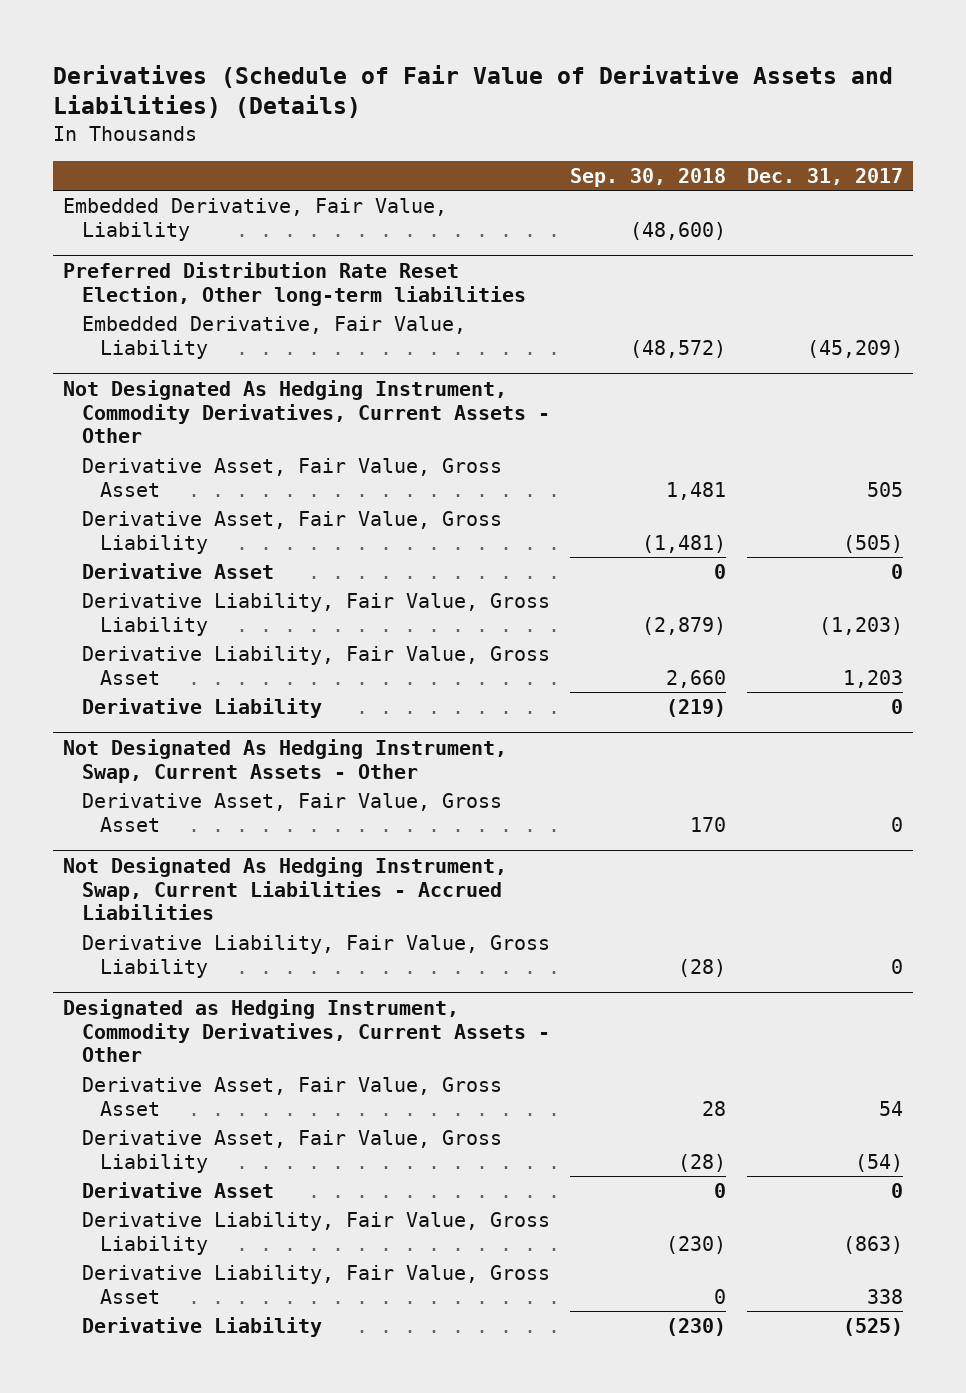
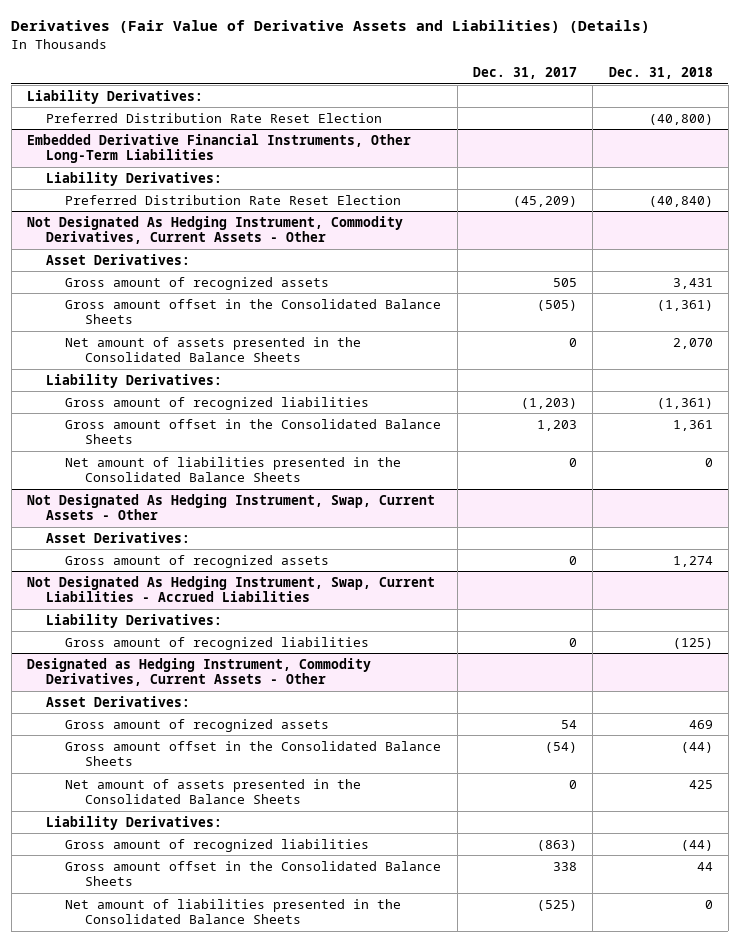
[52,64,893,119] Derivatives (Schedule of Fair Value of Derivative Assets and Liabilities) (Details) -> [11,20,651,34] Derivatives (Fair Value of Derivative Assets and Liabilities) (Details)
[570,167,727,187] Sep. 30, 2018 -> none
none -> [608,67,713,80] Dec. 31, 2018
[63,261,526,306] Preferred Distribution Rate Reset Election, Other long-term liabilities -> none
none -> [27,89,204,104] Liability Derivatives:
[63,197,448,241] Embedded Derivative, Fair Value, Liability -> [46,112,383,123] Preferred Distribution Rate Reset Election
none -> [27,133,412,164] Embedded Derivative Financial Instruments, Other Long-Term Liabilities
none -> [46,171,223,186] Liability Derivatives:
[81,315,466,359] Embedded Derivative, Fair Value, Liability -> [65,194,402,205] Preferred Distribution Rate Reset Election
none -> [46,253,191,265] Asset Derivatives:
[81,457,502,497] Derivative Asset, Fair Value, Gross Asset -> [65,276,330,290] Gross amount of recognized assets
[81,510,502,554] Derivative Asset, Fair Value, Gross Liability -> [65,298,442,325] Gross amount offset in the Consolidated Balance Sheets
[81,562,274,579] Derivative Asset -> [65,336,362,363] Net amount of assets presented in the Consolidated Balance Sheets
none -> [46,373,223,388] Liability Derivatives:
[81,592,550,636] Derivative Liability, Fair Value, Gross Liability -> [65,396,370,410] Gross amount of recognized liabilities
[81,645,550,685] Derivative Liability, Fair Value, Gross Asset -> [65,418,442,445] Gross amount offset in the Consolidated Balance Sheets
[81,697,322,718] Derivative Liability -> [65,456,402,483] Net amount of liabilities presented in the Consolidated Balance Sheets
none -> [46,531,191,543] Asset Derivatives:
[81,792,502,832] Derivative Asset, Fair Value, Gross Asset -> [65,554,330,568] Gross amount of recognized assets
none -> [46,613,223,628] Liability Derivatives:
[81,934,550,978] Derivative Liability, Fair Value, Gross Liability -> [65,636,370,650] Gross amount of recognized liabilities
none -> [46,695,191,707] Asset Derivatives:
[81,1076,502,1116] Derivative Asset, Fair Value, Gross Asset -> [65,718,330,732] Gross amount of recognized assets
[81,1129,502,1173] Derivative Asset, Fair Value, Gross Liability -> [65,740,442,767] Gross amount offset in the Consolidated Balance Sheets
[81,1181,274,1198] Derivative Asset -> [65,778,362,805] Net amount of assets presented in the Consolidated Balance Sheets
none -> [46,815,223,830] Liability Derivatives:
[81,1211,550,1255] Derivative Liability, Fair Value, Gross Liability -> [65,838,370,852] Gross amount of recognized liabilities
[81,1264,550,1304] Derivative Liability, Fair Value, Gross Asset -> [65,860,442,887] Gross amount offset in the Consolidated Balance Sheets
[81,1316,322,1337] Derivative Liability -> [65,898,402,925] Net amount of liabilities presented in the Consolidated Balance Sheets

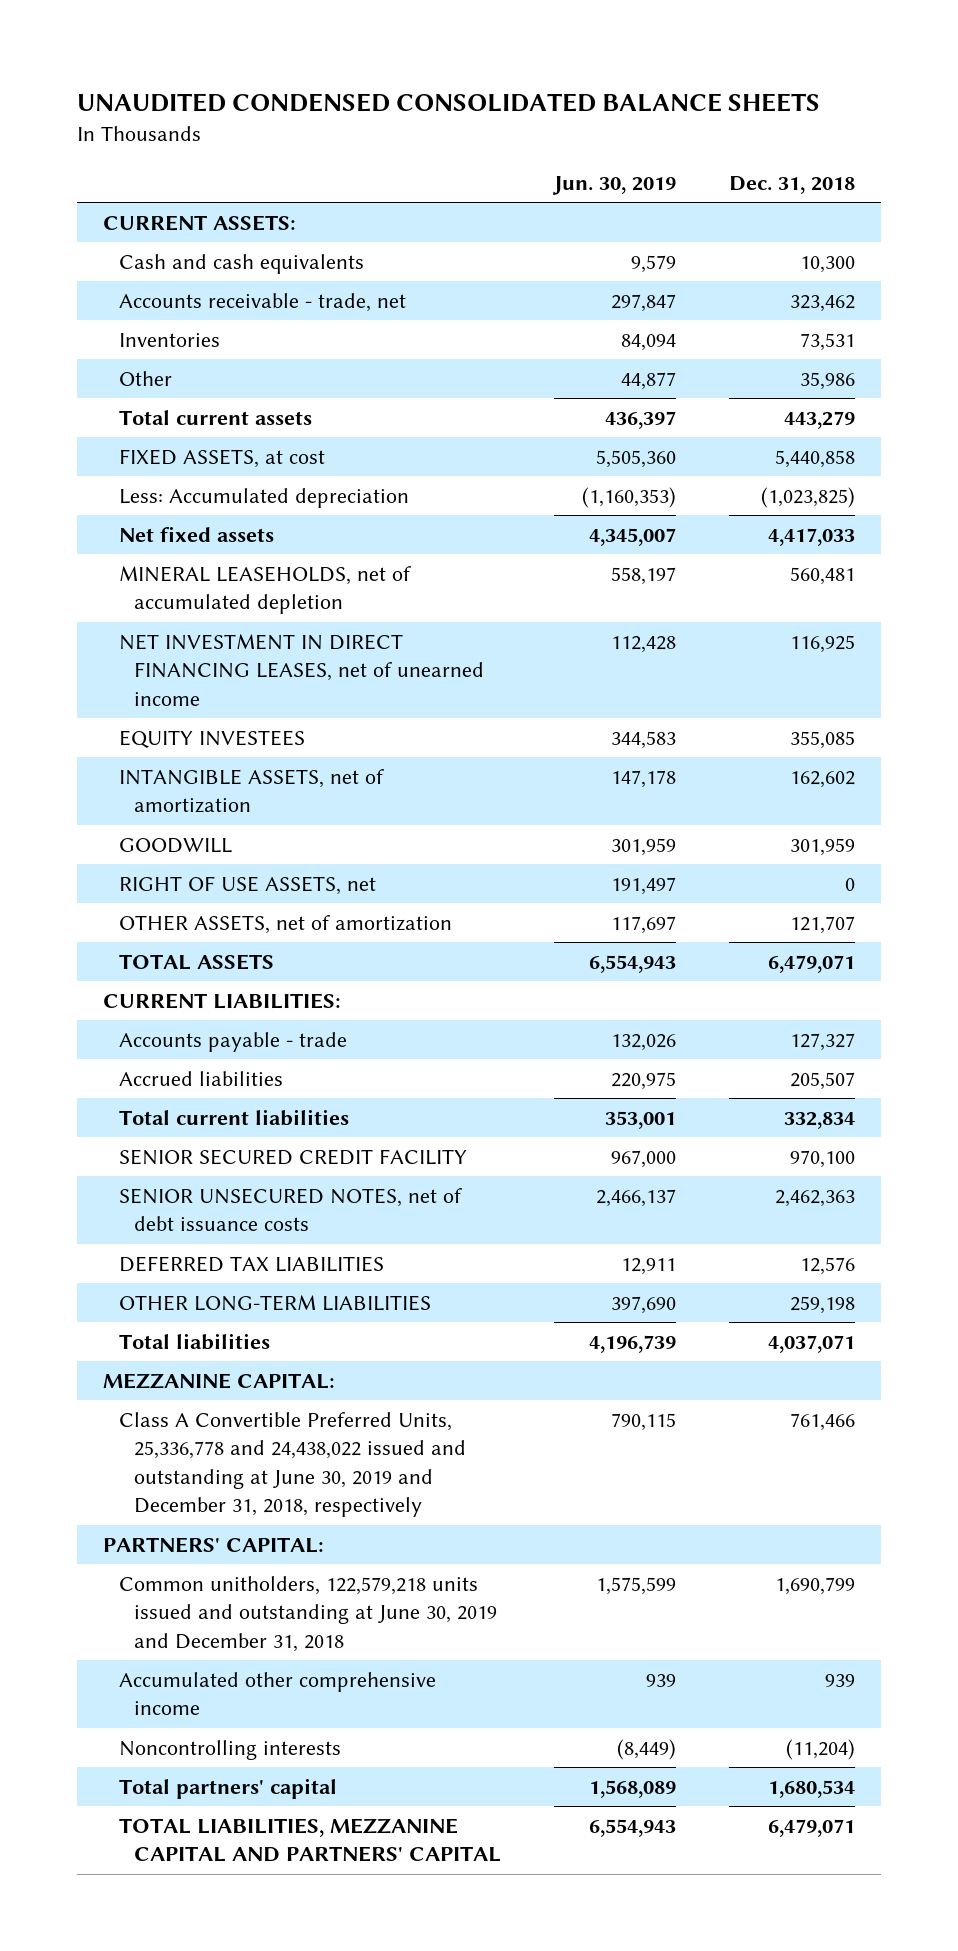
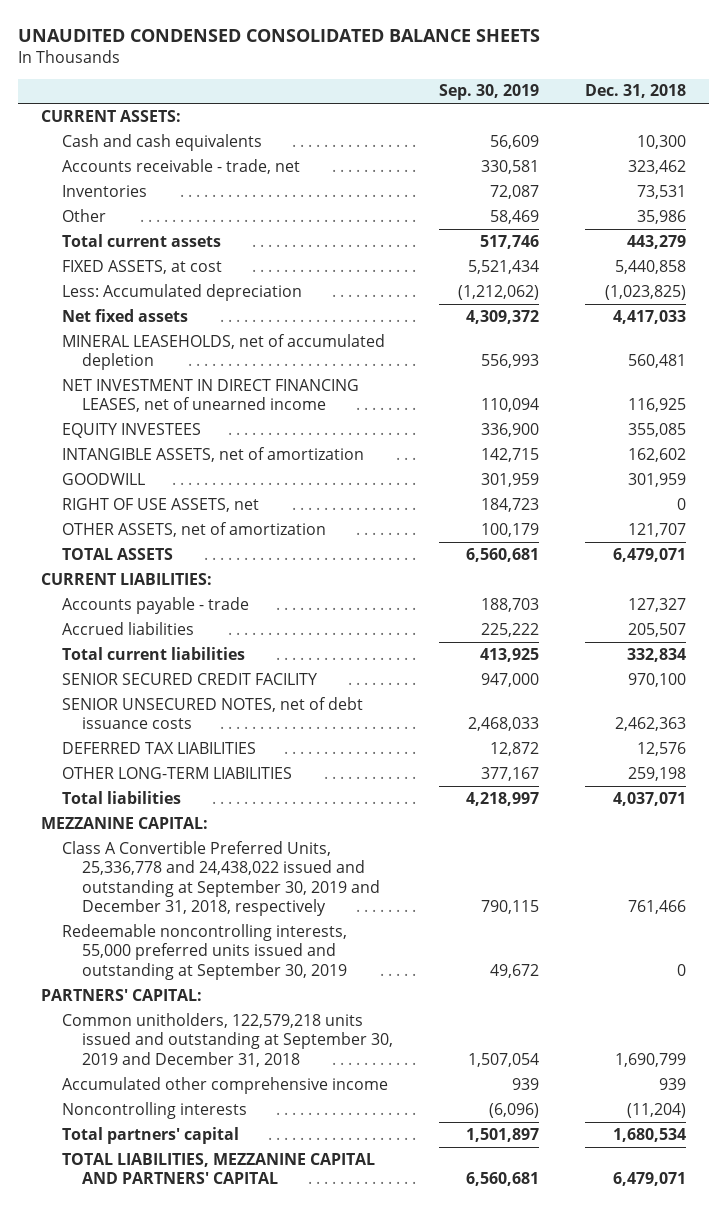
[552,175,677,195] Jun. 30, 2019 -> none
none -> [439,84,540,101] Sep. 30, 2019
[118,1411,467,1518] Class A Convertible Preferred Units, 25,336,778 and 24,438,022 issued and outstanding at June 30, 2019 and December 31, 2018, respectively -> [61,840,381,917] Class A Convertible Preferred Units, 25,336,778 and 24,438,022 issued and outstanding at September 30, 2019 and December 31, 2018, respectively
none -> [61,923,348,980] Redeemable noncontrolling interests, 55,000 preferred units issued and outstanding at September 30, 2019
[118,1575,498,1652] Common unitholders, 122,579,218 units issued and outstanding at June 30, 2019 and December 31, 2018 -> [61,1012,394,1067] Common unitholders, 122,579,218 units issued and outstanding at September 30, 2019 and December 31, 2018

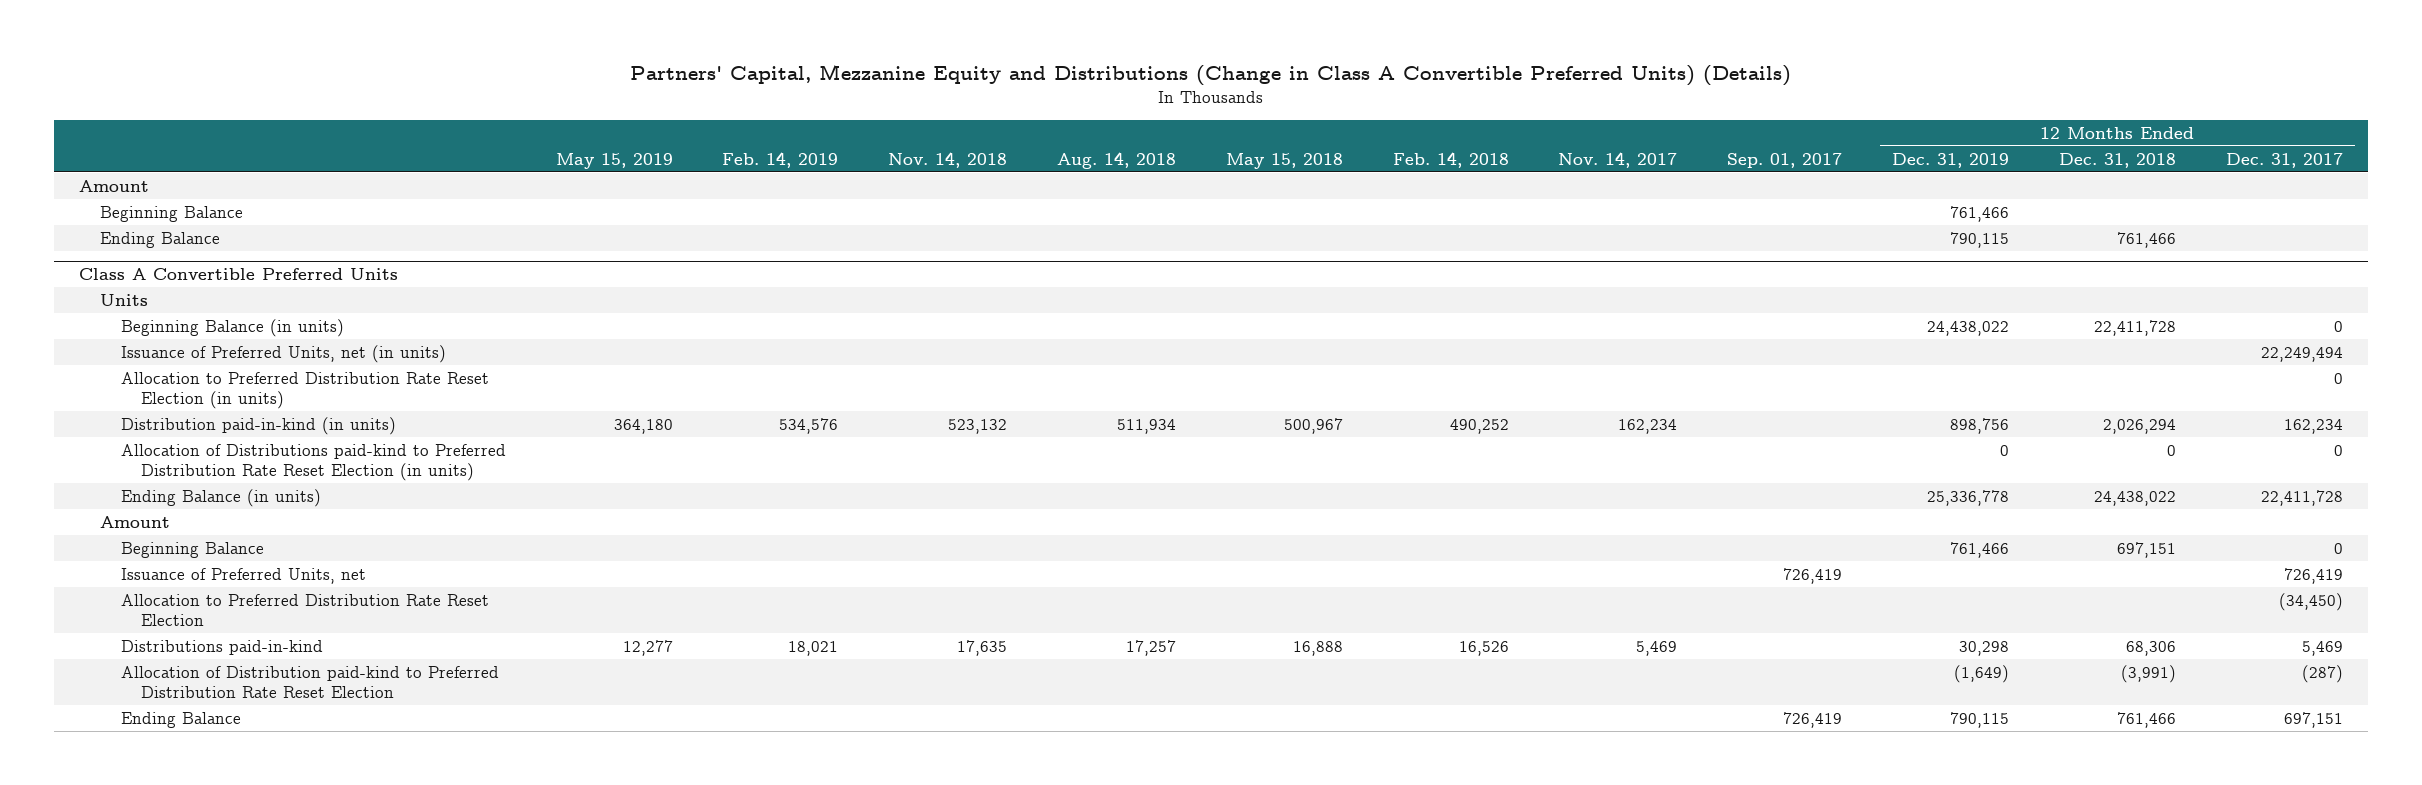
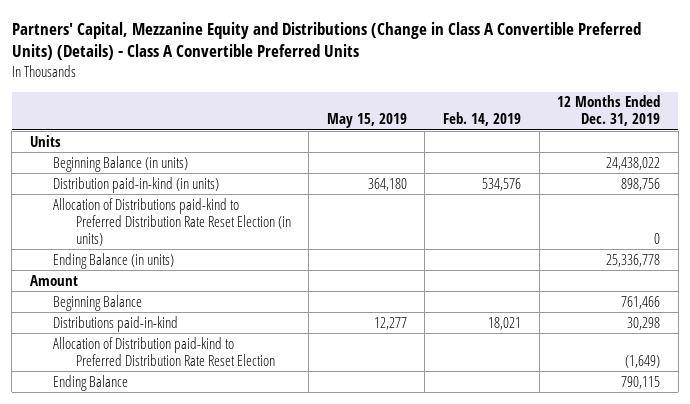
[629,64,1791,87] Partners' Capital, Mezzanine Equity and Distributions (Change in Class A Convertible Preferred Units) (Details) -> [11,21,641,61] Partners' Capital, Mezzanine Equity and Distributions (Change in Class A Convertible Preferred Units) (Details) - Class A Convertible Preferred Units
[888,151,1008,168] Nov. 14, 2018 -> none
[1056,151,1176,169] Aug. 14, 2018 -> none
[1225,152,1343,169] May 15, 2018 -> none
[1392,151,1509,168] Feb. 14, 2018 -> none
[1558,151,1678,168] Nov. 14, 2017 -> none
[1727,152,1843,168] Sep. 01, 2017 -> none
[2058,152,2176,168] Dec. 31, 2018 -> none
[2225,152,2343,168] Dec. 31, 2017 -> none
[79,179,150,192] Amount -> none
[99,205,243,222] Beginning Balance -> none
[99,231,220,248] Ending Balance -> none
[79,268,399,281] Class A Convertible Preferred Units -> none
[120,344,446,363] Issuance of Preferred Units, net (in units) -> none
[120,371,489,410] Allocation to Preferred Distribution Rate Reset Election (in units) -> none
[120,567,366,584] Issuance of Preferred Units, net -> none
[120,593,489,627] Allocation to Preferred Distribution Rate Reset Election -> none

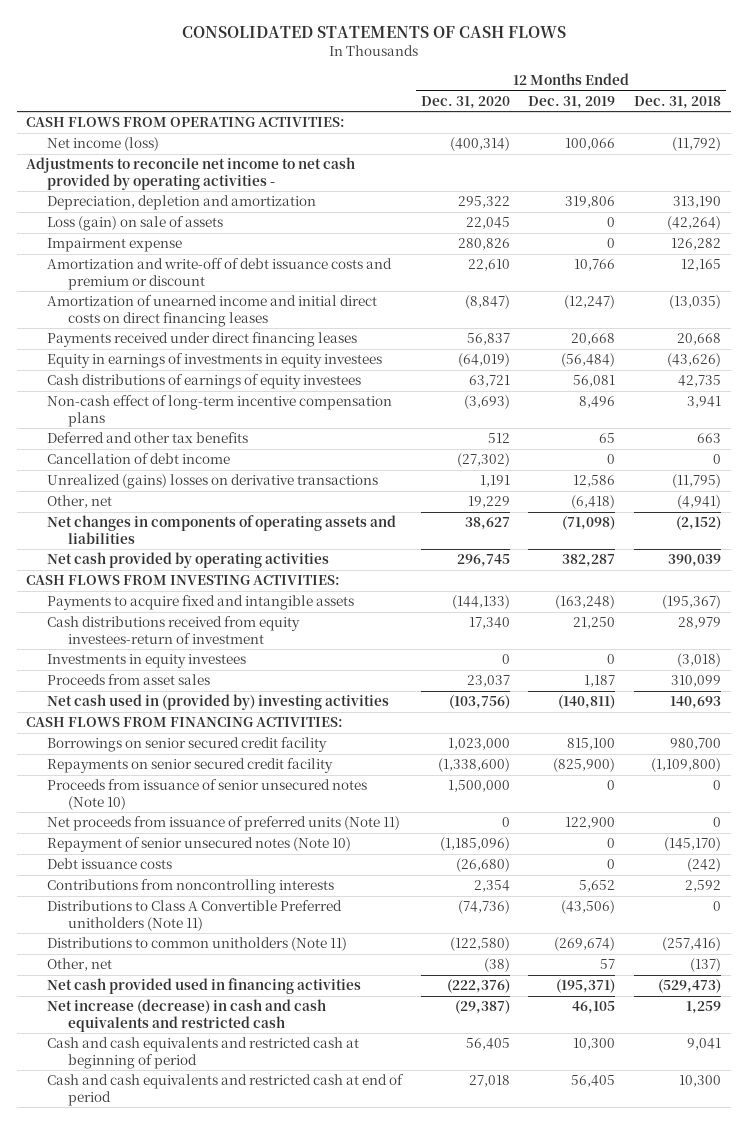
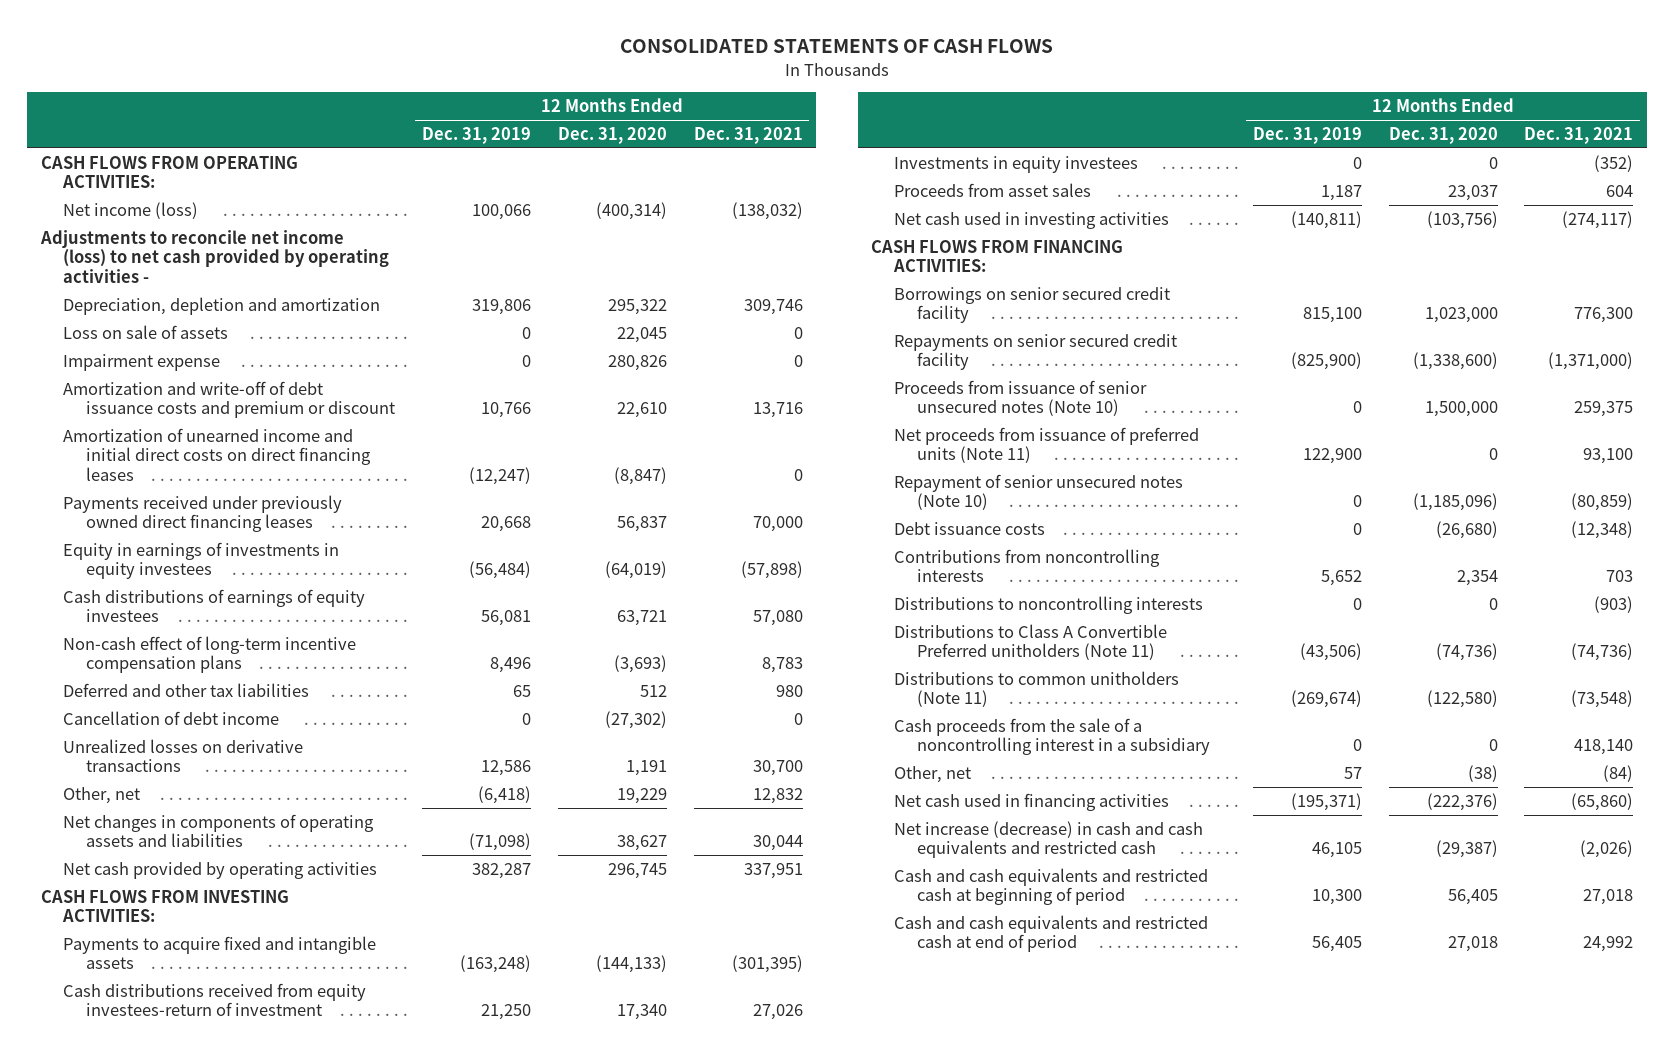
[634,95,722,109] Dec. 31, 2018 -> none
none -> [693,127,803,145] Dec. 31, 2021
[26,157,356,191] Adjustments to reconcile net income to net cash provided by operating activities - -> [39,230,390,283] Adjustments to reconcile net income (loss) to net cash provided by operating activities -
[47,216,224,232] Loss (gain) on sale of assets -> [63,325,229,340] Loss on sale of assets
[47,332,358,348] Payments received under direct financing leases -> [63,495,343,533] Payments received under previously owned direct financing leases
[47,432,249,444] Deferred and other tax benefits -> [63,683,310,698] Deferred and other tax liabilities
[47,474,379,490] Unrealized (gains) losses on derivative transactions -> [63,739,304,773] Unrealized losses on derivative transactions
[47,694,390,711] Net cash used in (provided by) investing activities -> [894,212,1170,230] Net cash used in investing activities
none -> [894,596,1204,615] Distributions to noncontrolling interests
none -> [894,718,1210,756] Cash proceeds from the sale of a noncontrolling interest in a subsidiary
[47,978,362,995] Net cash provided used in financing activities -> [894,793,1170,812] Net cash used in financing activities

